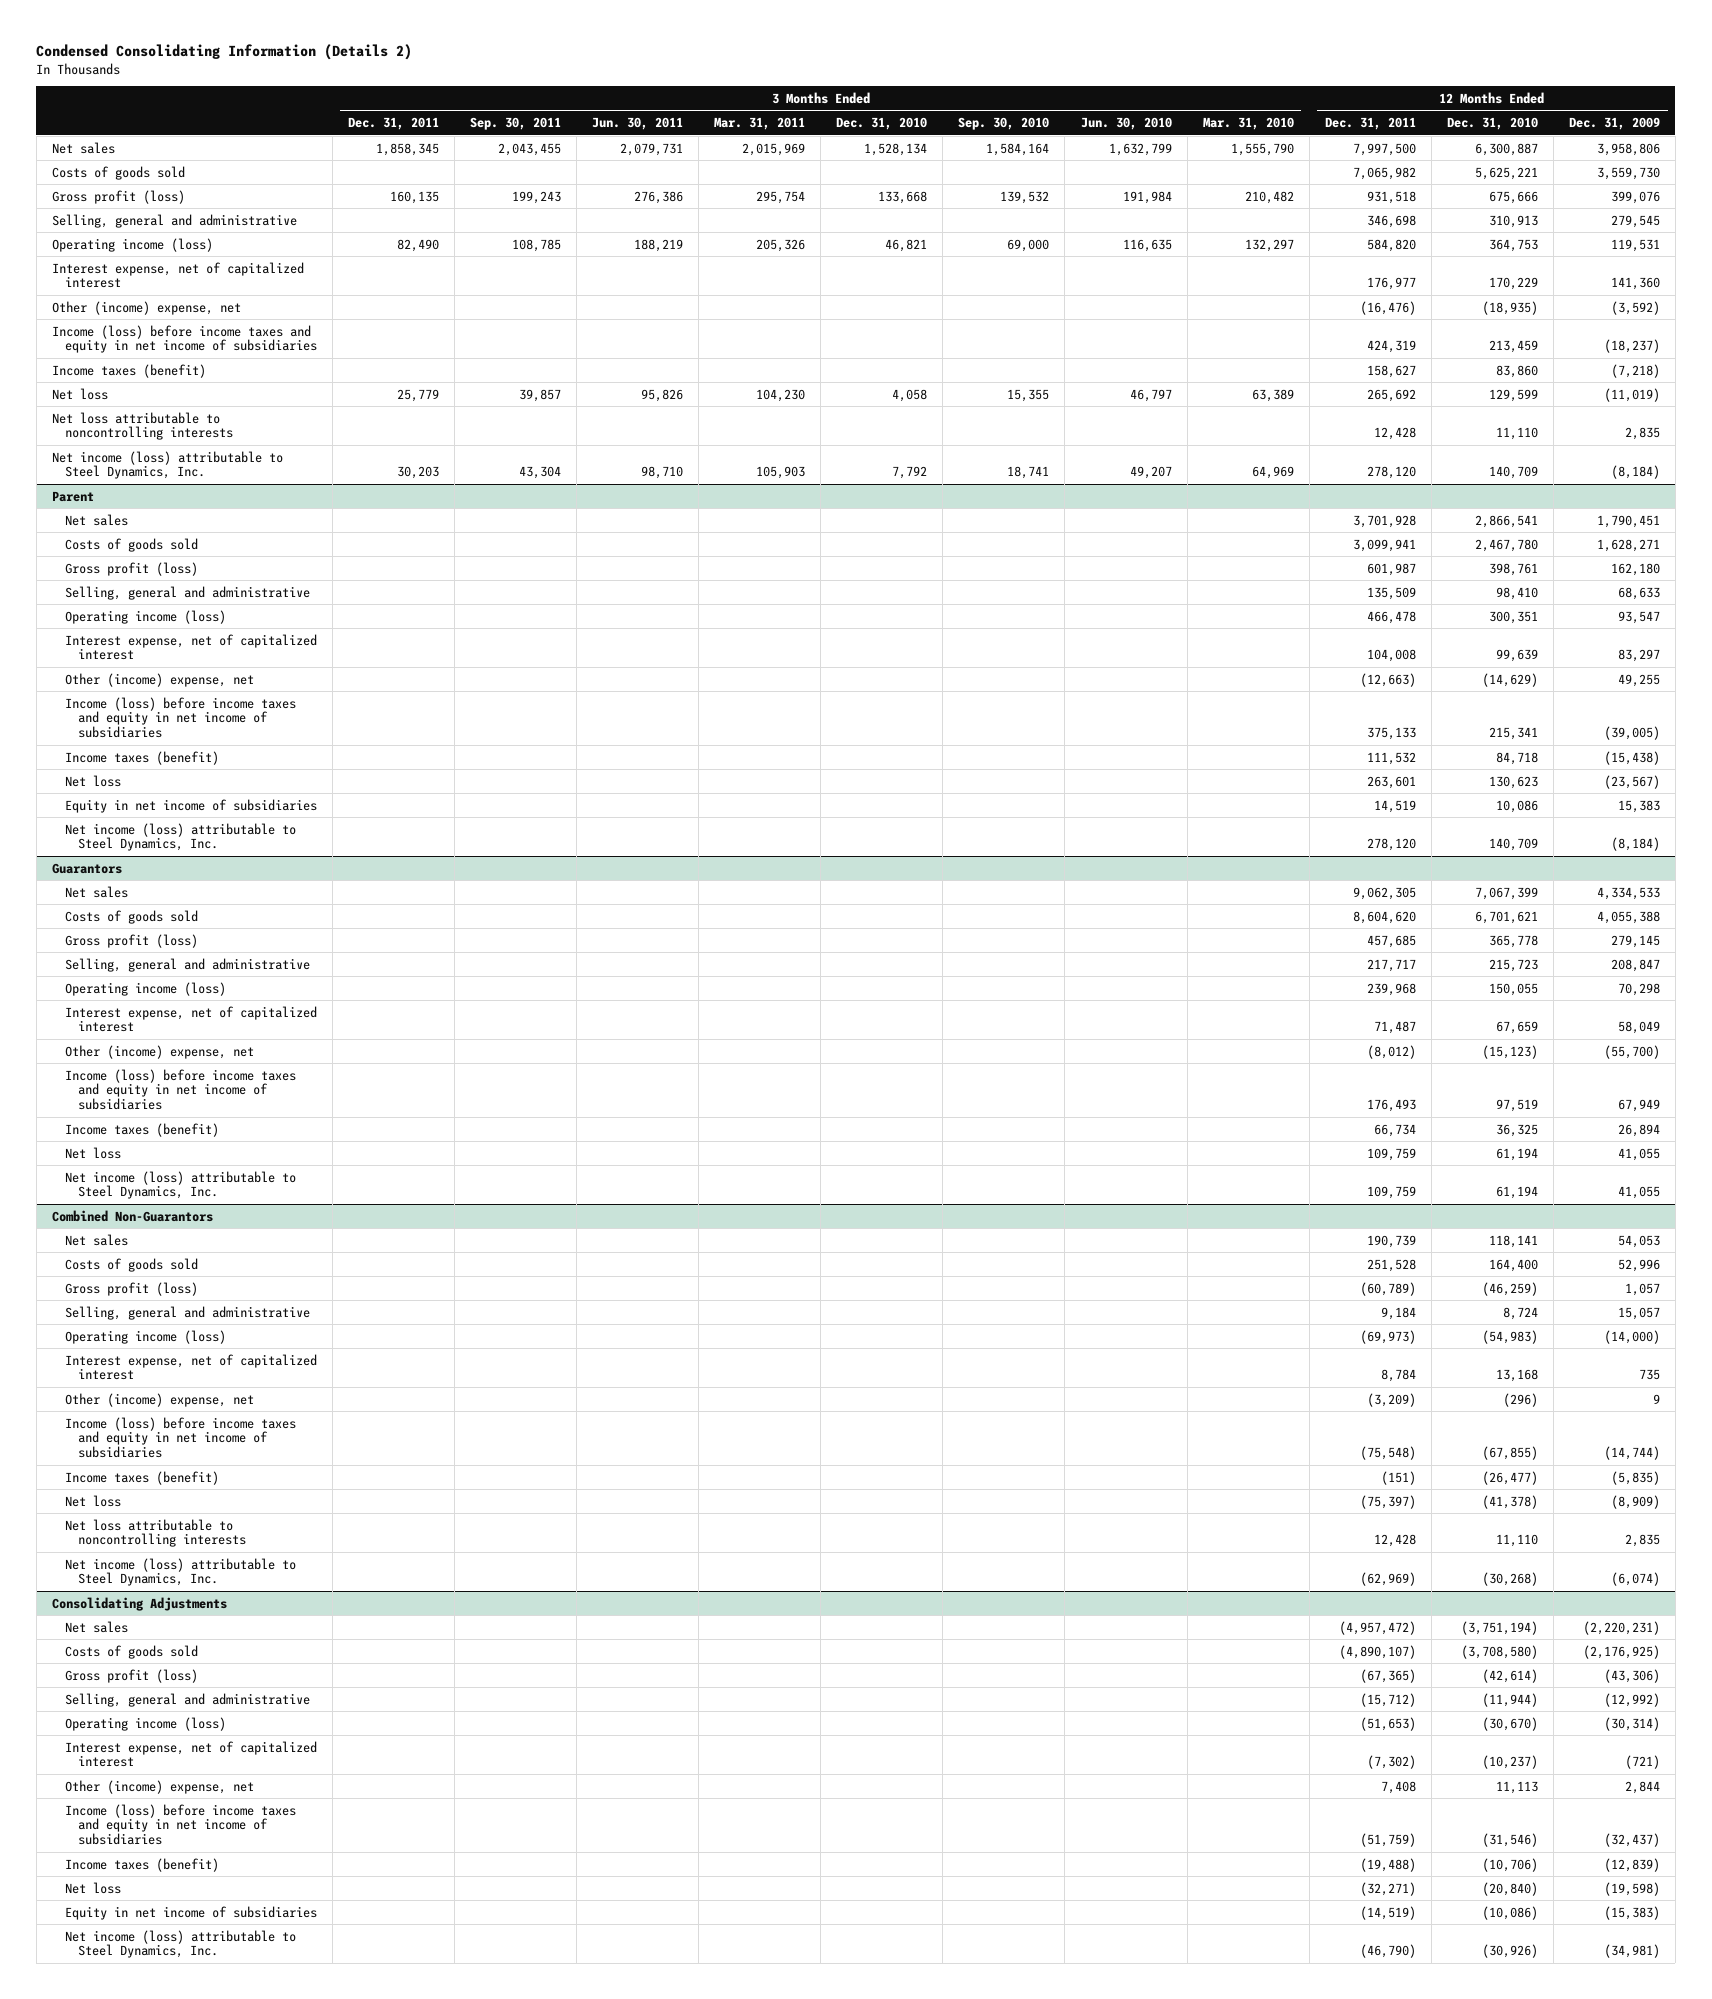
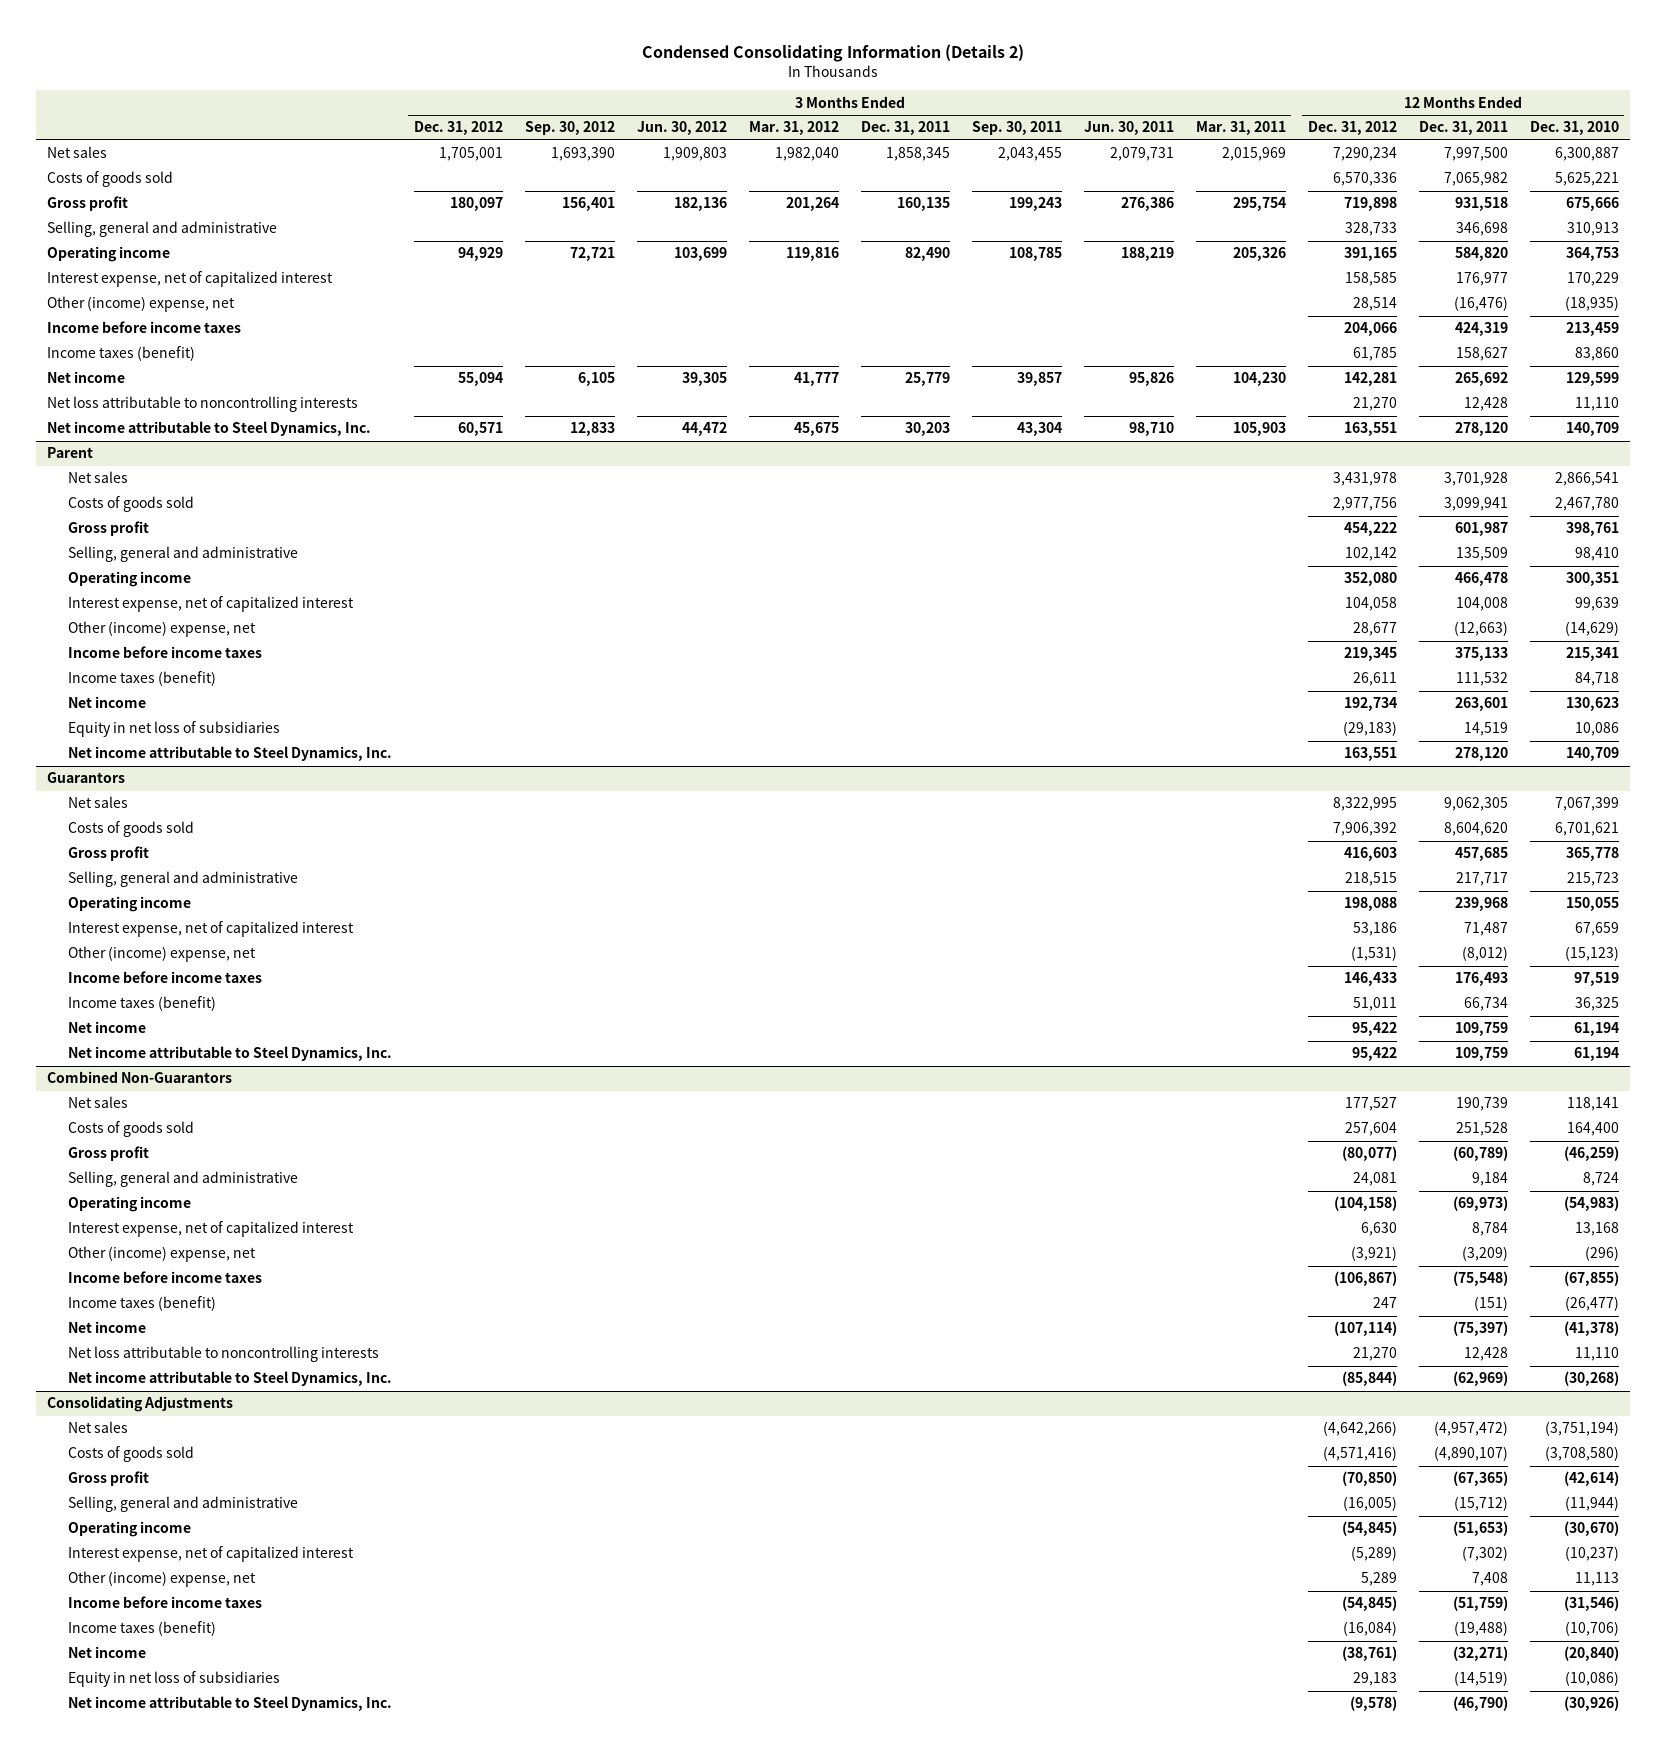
[836,117,928,131] Dec. 31, 2010 -> none
[958,117,1050,131] Sep. 30, 2010 -> none
[1080,117,1172,131] Jun. 30, 2010 -> none
[1202,117,1294,131] Mar. 31, 2010 -> none
[1568,117,1660,131] Dec. 31, 2009 -> none
none -> [413,121,503,136] Dec. 31, 2012
none -> [524,121,615,136] Sep. 30, 2012
none -> [636,121,727,136] Jun. 30, 2012
none -> [748,121,839,136] Mar. 31, 2012
none -> [1307,121,1397,136] Dec. 31, 2012
[51,189,185,204] Gross profit (loss) -> [47,196,129,212] Gross profit
[51,237,213,252] Operating income (loss) -> [47,246,171,263] Operating income
[51,324,318,354] Income (loss) before income taxes and equity in net income of subsidiaries -> [47,321,242,334] Income before income taxes
[51,387,108,400] Net loss -> [47,371,126,384] Net income
[51,450,283,480] Net income (loss) attributable to Steel Dynamics, Inc. -> [47,421,372,437] Net income attributable to Steel Dynamics, Inc.
[65,561,199,576] Gross profit (loss) -> [67,521,149,537] Gross profit
[65,609,227,624] Operating income (loss) -> [67,571,191,588] Operating income
[65,696,297,739] Income (loss) before income taxes and equity in net income of subsidiaries -> [67,646,262,659] Income before income taxes
[65,774,122,787] Net loss -> [67,696,146,709] Net income
[65,798,318,813] Equity in net income of subsidiaries -> [67,721,280,738] Equity in net loss of subsidiaries
[65,822,297,852] Net income (loss) attributable to Steel Dynamics, Inc. -> [67,746,392,762] Net income attributable to Steel Dynamics, Inc.
[65,933,199,948] Gross profit (loss) -> [67,846,149,862] Gross profit
[65,981,227,996] Operating income (loss) -> [67,896,191,913] Operating income
[65,1068,297,1111] Income (loss) before income taxes and equity in net income of subsidiaries -> [67,971,262,984] Income before income taxes
[65,1146,122,1159] Net loss -> [67,1021,146,1034] Net income
[65,1170,297,1200] Net income (loss) attributable to Steel Dynamics, Inc. -> [67,1046,392,1062] Net income attributable to Steel Dynamics, Inc.
[65,1281,199,1296] Gross profit (loss) -> [67,1146,149,1162] Gross profit
[65,1329,227,1344] Operating income (loss) -> [67,1196,191,1213] Operating income
[65,1416,297,1459] Income (loss) before income taxes and equity in net income of subsidiaries -> [67,1271,262,1284] Income before income taxes
[65,1494,122,1507] Net loss -> [67,1321,146,1334] Net income
[65,1557,297,1587] Net income (loss) attributable to Steel Dynamics, Inc. -> [67,1371,392,1387] Net income attributable to Steel Dynamics, Inc.
[65,1668,199,1683] Gross profit (loss) -> [67,1471,149,1487] Gross profit
[65,1716,227,1731] Operating income (loss) -> [67,1521,191,1538] Operating income
[65,1803,297,1846] Income (loss) before income taxes and equity in net income of subsidiaries -> [67,1596,262,1609] Income before income taxes
[65,1881,122,1894] Net loss -> [67,1646,146,1659] Net income
[65,1905,318,1920] Equity in net income of subsidiaries -> [67,1671,280,1688] Equity in net loss of subsidiaries
[65,1929,297,1959] Net income (loss) attributable to Steel Dynamics, Inc. -> [67,1696,392,1712] Net income attributable to Steel Dynamics, Inc.

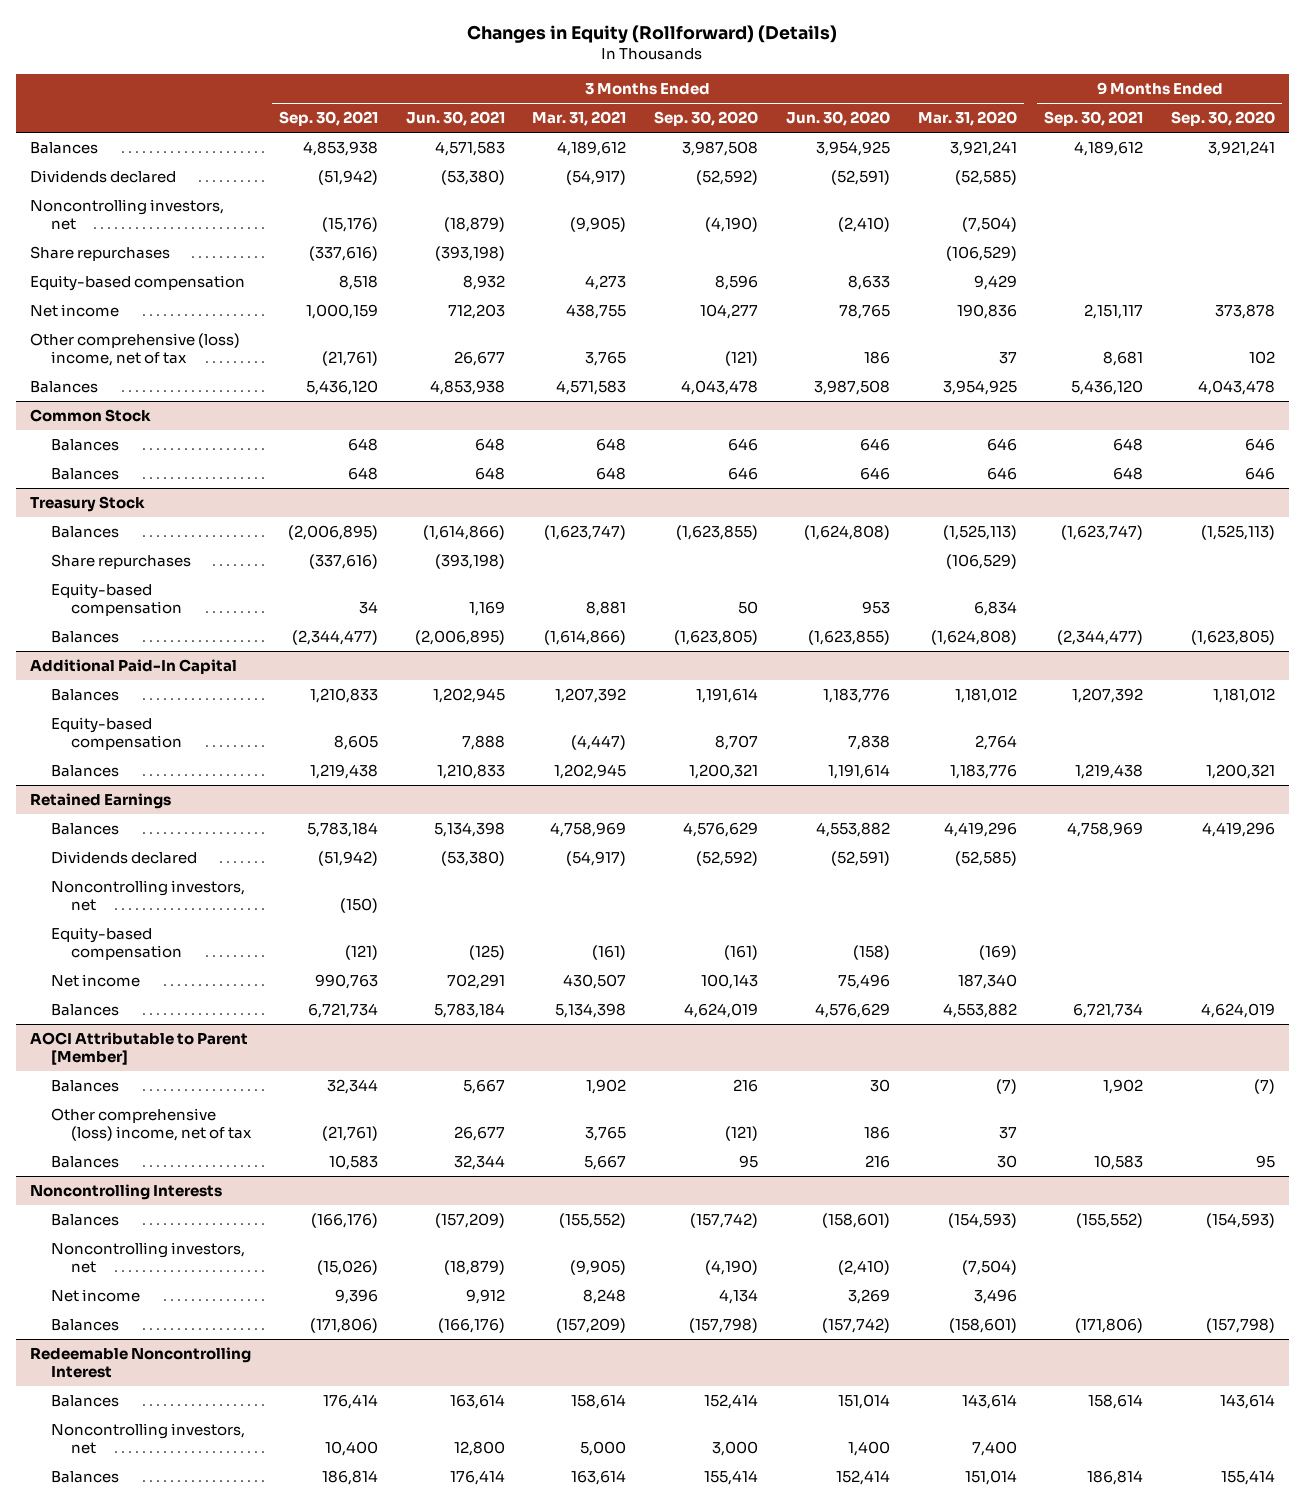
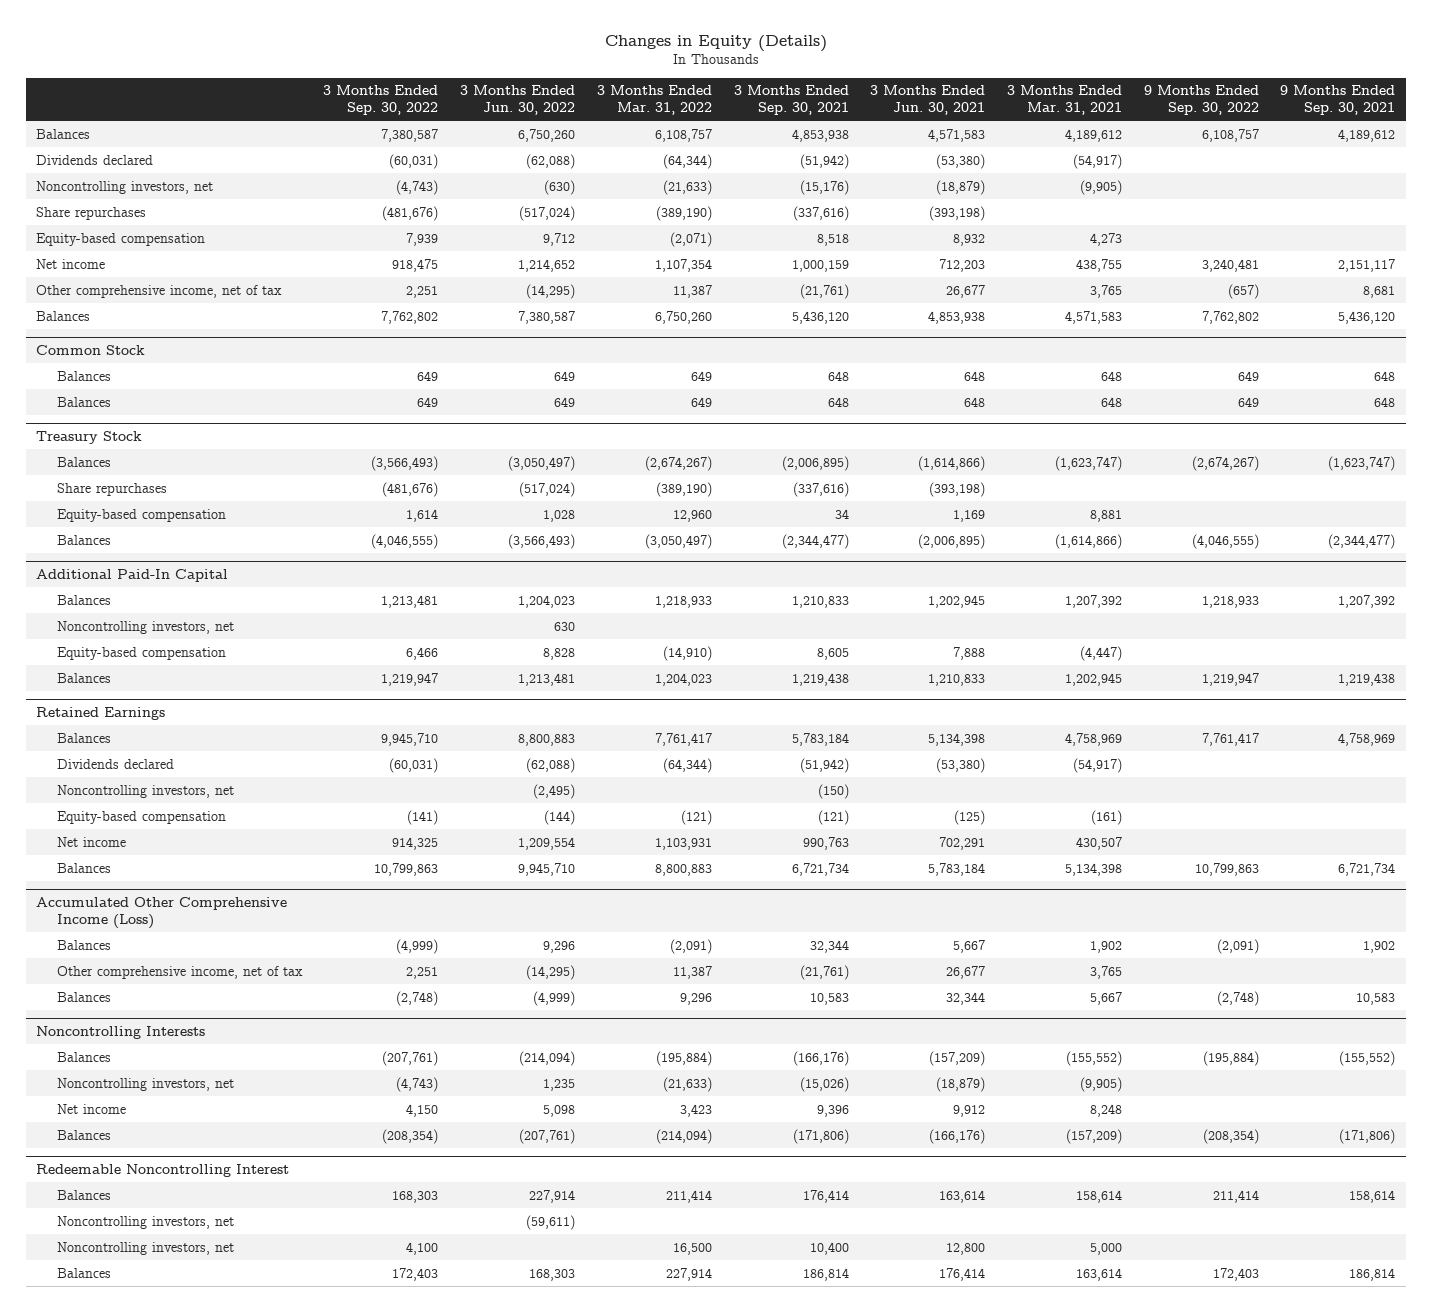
[467,25,838,44] Changes in Equity (Rollforward) (Details) -> [604,35,827,53] Changes in Equity (Details)
[654,111,759,127] Sep. 30, 2020 -> none
[785,111,890,127] Jun. 30, 2020 -> none
[917,111,1017,127] Mar. 31, 2020 -> none
[1171,111,1276,127] Sep. 30, 2020 -> none
none -> [323,85,439,116] 3 Months Ended Sep. 30, 2022
none -> [460,85,576,116] 3 Months Ended Jun. 30, 2022
none -> [596,85,712,116] 3 Months Ended Mar. 31, 2022
none -> [1143,85,1259,116] 9 Months Ended Sep. 30, 2022
[29,332,240,366] Other comprehensive (loss) income, net of tax -> [36,284,283,298] Other comprehensive income, net of tax
none -> [56,620,234,634] Noncontrolling investors, net
[29,1031,248,1065] AOCI Attributable to Parent [Member] -> [36,896,288,929] Accumulated Other Comprehensive Income (Loss)
[50,1107,253,1141] Other comprehensive (loss) income, net of tax -> [56,965,303,979] Other comprehensive income, net of tax
none -> [56,1215,234,1229] Noncontrolling investors, net

